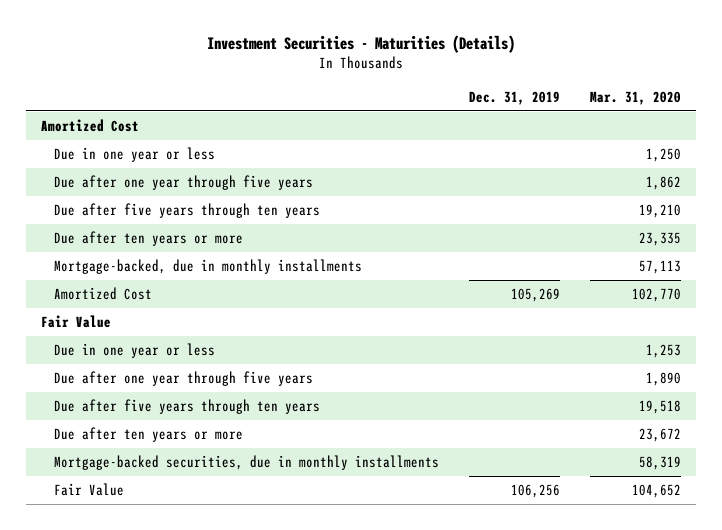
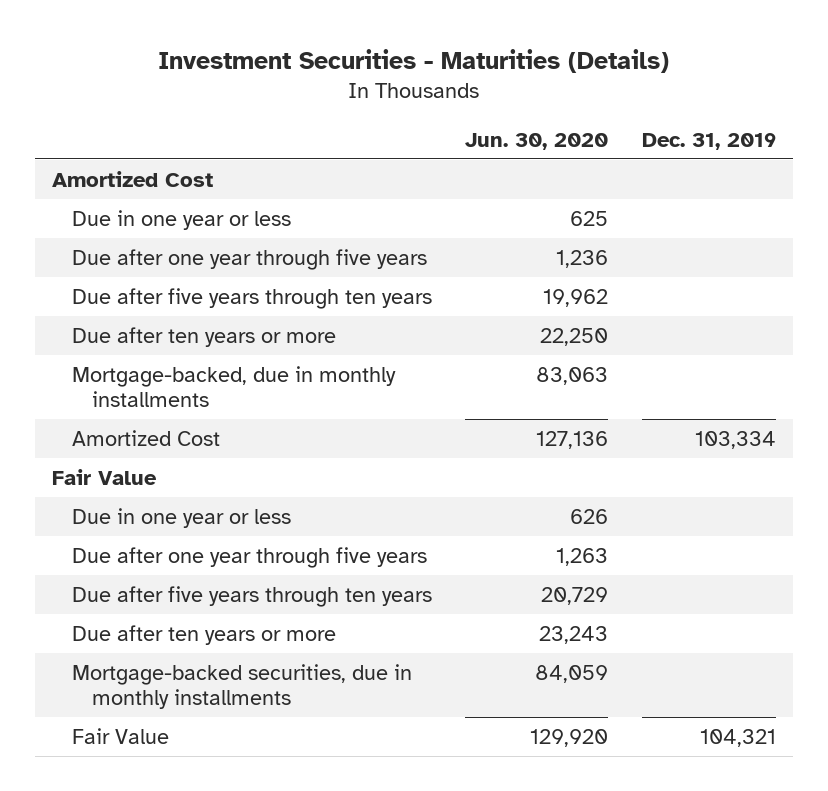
[589,90,681,105] Mar. 31, 2020 -> none
none -> [465,132,609,150] Jun. 30, 2020
[511,288,561,303] 105,269 -> [695,430,777,449] 103,334
[511,484,561,499] 106,256 -> [700,728,777,747] 104,321

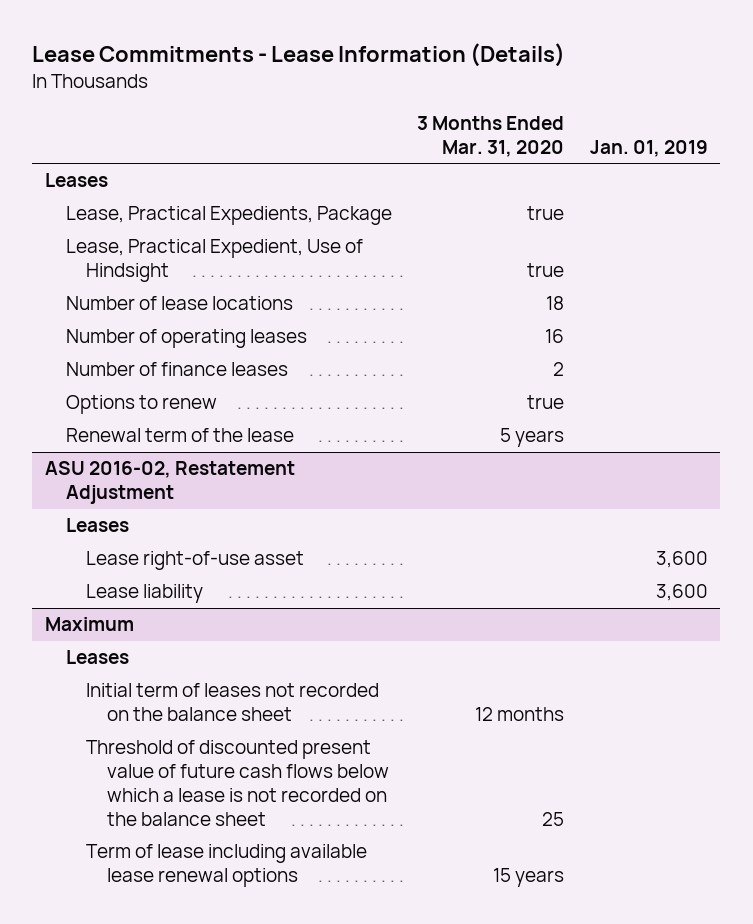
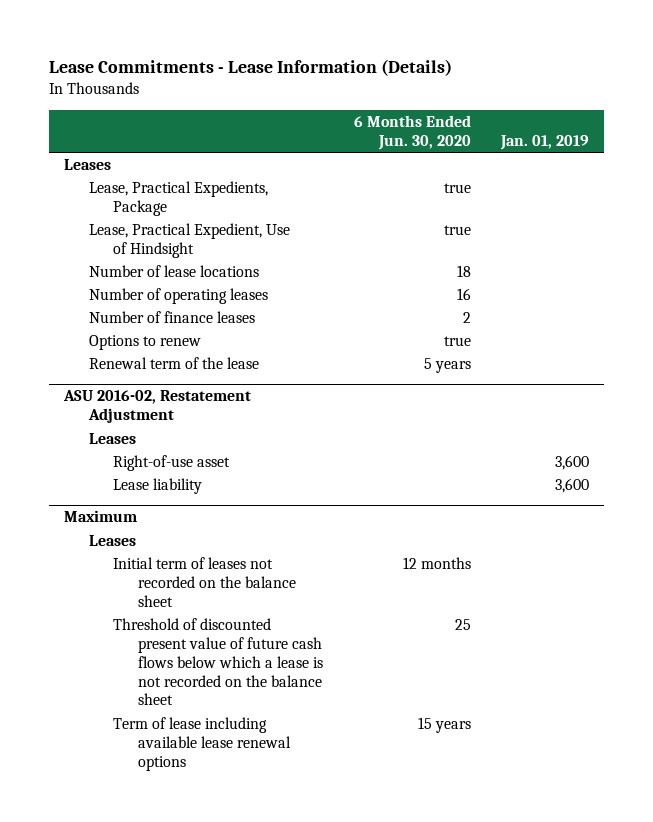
[417,116,565,157] 3 Months Ended Mar. 31, 2020 -> none
none -> [353,114,471,150] 6 Months Ended Jun. 30, 2020
[86,551,305,571] Lease right-of-use asset -> [113,454,231,471] Right-of-use asset

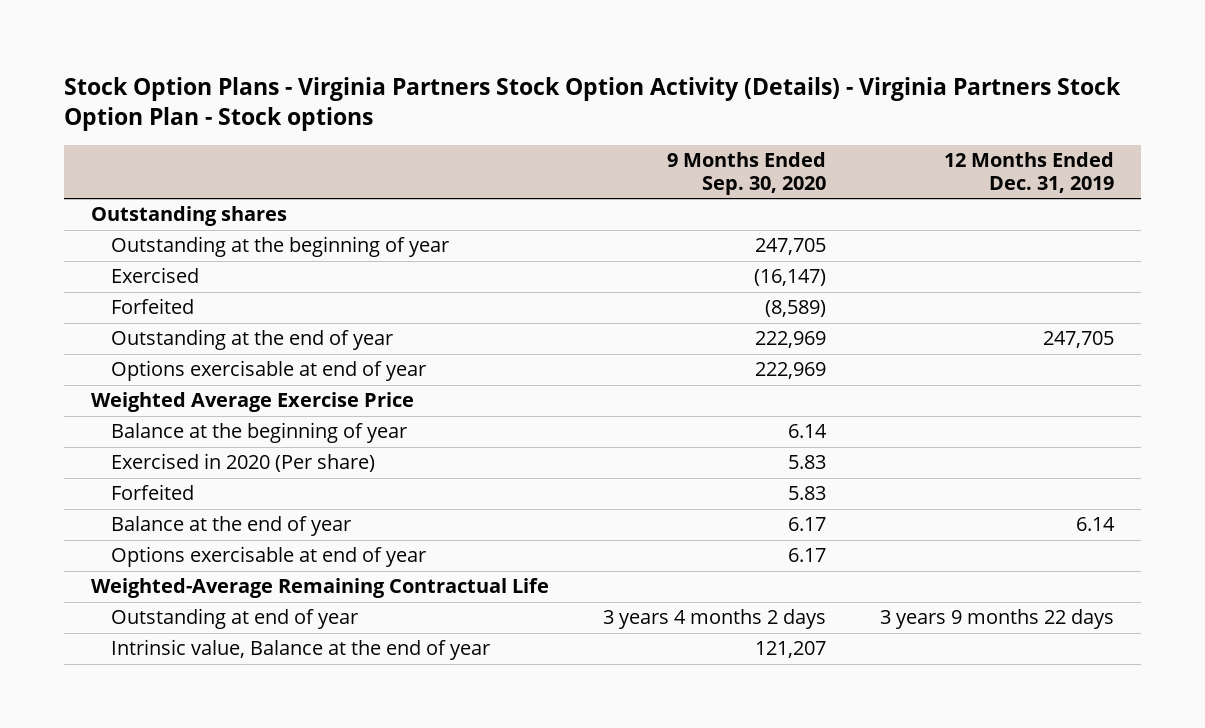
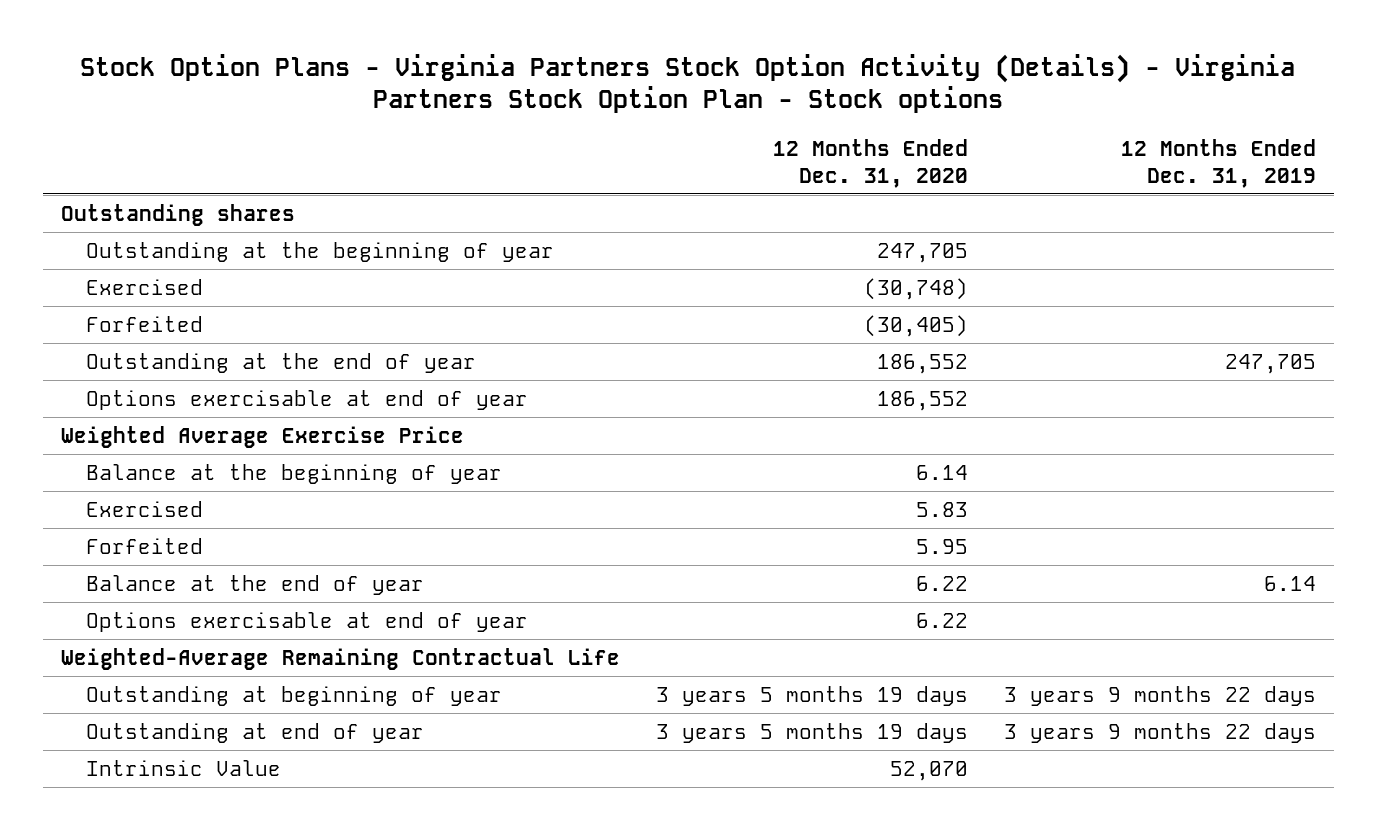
[667,151,827,195] 9 Months Ended Sep. 30, 2020 -> none
none -> [772,138,968,188] 12 Months Ended Dec. 31, 2020
[110,453,375,473] Exercised in 2020 (Per share) -> [86,500,204,517] Exercised
none -> [86,685,503,706] Outstanding at beginning of year
[110,639,490,661] Intrinsic value, Balance at the end of year -> [86,759,282,776] Intrinsic Value

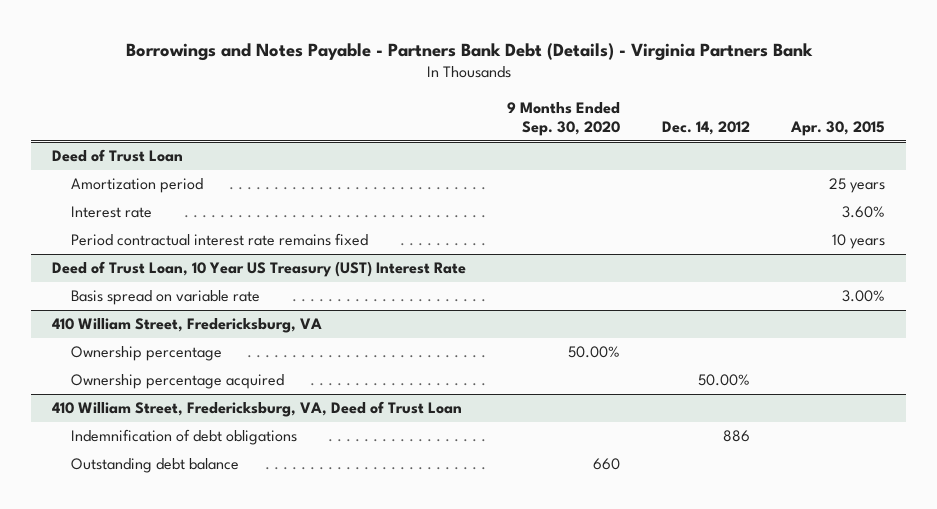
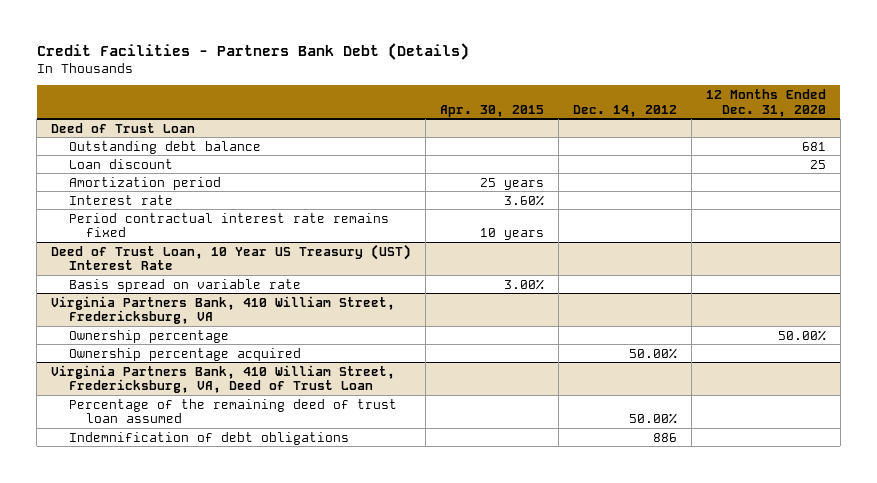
[125,42,813,61] Borrowings and Notes Payable - Partners Bank Debt (Details) - Virginia Partners Bank -> [36,43,469,61] Credit Facilities - Partners Bank Debt (Details)
[507,101,621,137] 9 Months Ended Sep. 30, 2020 -> none
none -> [705,88,826,117] 12 Months Ended Dec. 31, 2020
none -> [68,140,261,154] Outstanding debt balance
none -> [68,158,173,169] Loan discount
[51,318,322,334] 410 William Street, Fredericksburg, VA -> [51,295,396,325] Virginia Partners Bank, 410 William Street, Fredericksburg, VA
[51,401,462,418] 410 William Street, Fredericksburg, VA, Deed of Trust Loan -> [51,364,396,394] Virginia Partners Bank, 410 William Street, Fredericksburg, VA, Deed of Trust Loan
none -> [68,398,397,424] Percentage of the remaining deed of trust loan assumed
[70,458,239,474] Outstanding debt balance -> none

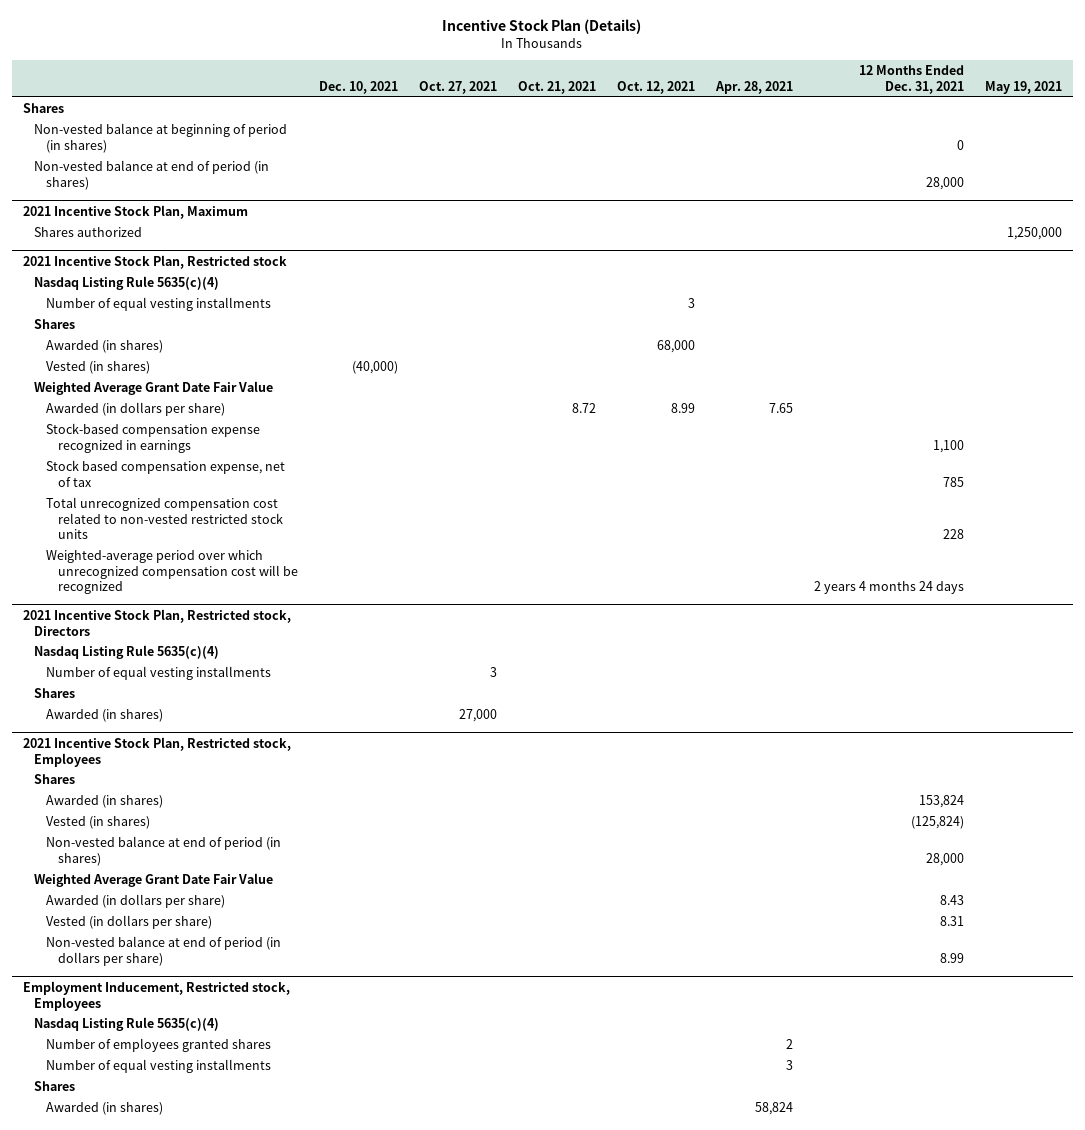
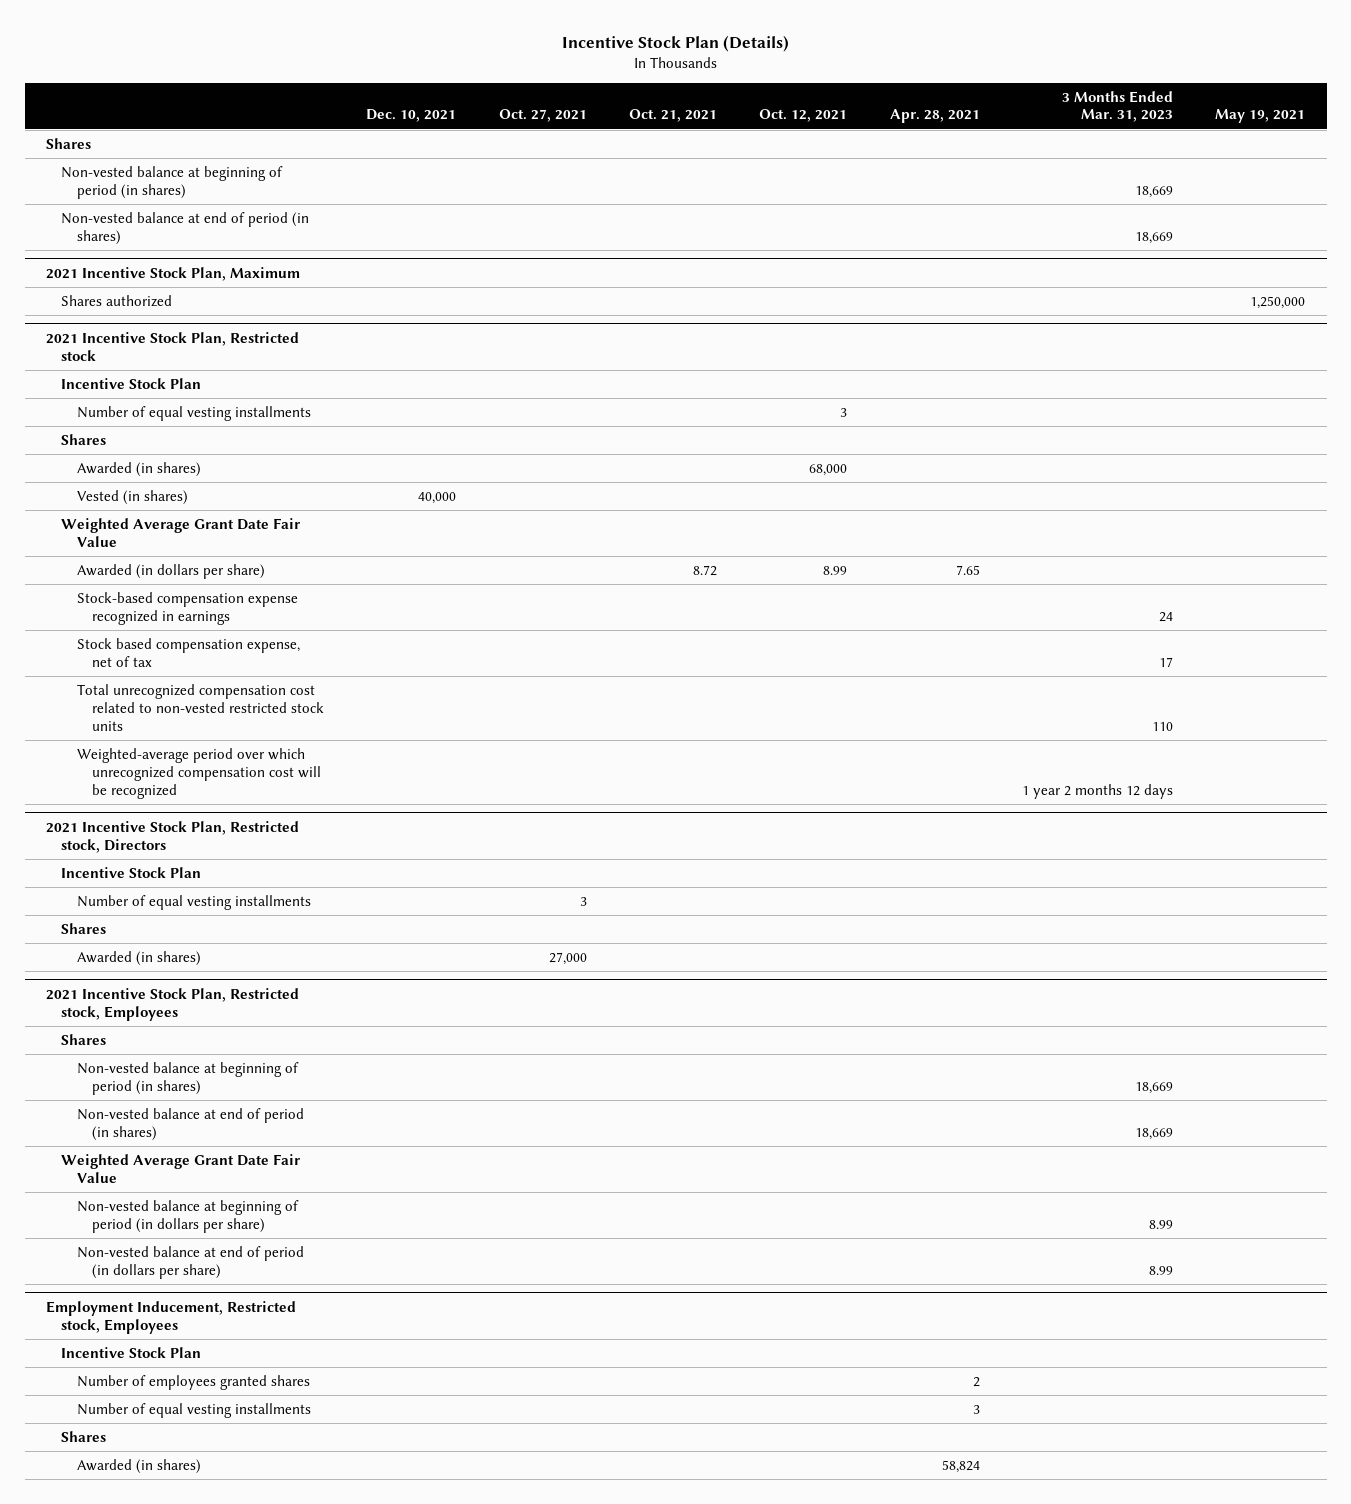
[859,65,965,94] 12 Months Ended Dec. 31, 2021 -> none
none -> [1062,90,1174,123] 3 Months Ended Mar. 31, 2023
[34,275,220,290] Nasdaq Listing Rule 5635(c)(4) -> [61,377,202,389] Incentive Stock Plan
[352,360,399,374] (40,000) -> [418,491,457,504] 40,000
[34,644,220,659] Nasdaq Listing Rule 5635(c)(4) -> [61,866,202,878] Incentive Stock Plan
[46,794,164,808] Awarded (in shares) -> none
[46,815,151,829] Vested (in shares) -> none
none -> [76,1061,299,1095] Non-vested balance at beginning of period (in shares)
[46,893,226,908] Awarded (in dollars per share) -> none
[46,914,213,929] Vested (in dollars per share) -> none
none -> [76,1199,299,1233] Non-vested balance at beginning of period (in dollars per share)
[34,1016,220,1031] Nasdaq Listing Rule 5635(c)(4) -> [61,1346,202,1358] Incentive Stock Plan

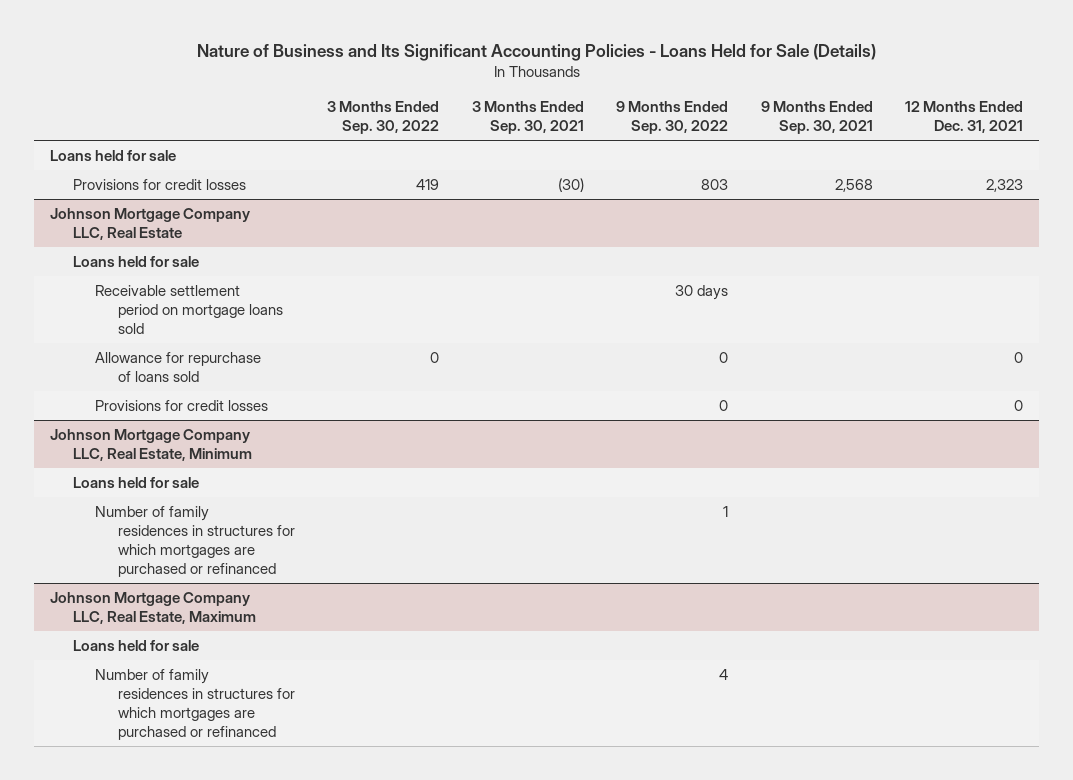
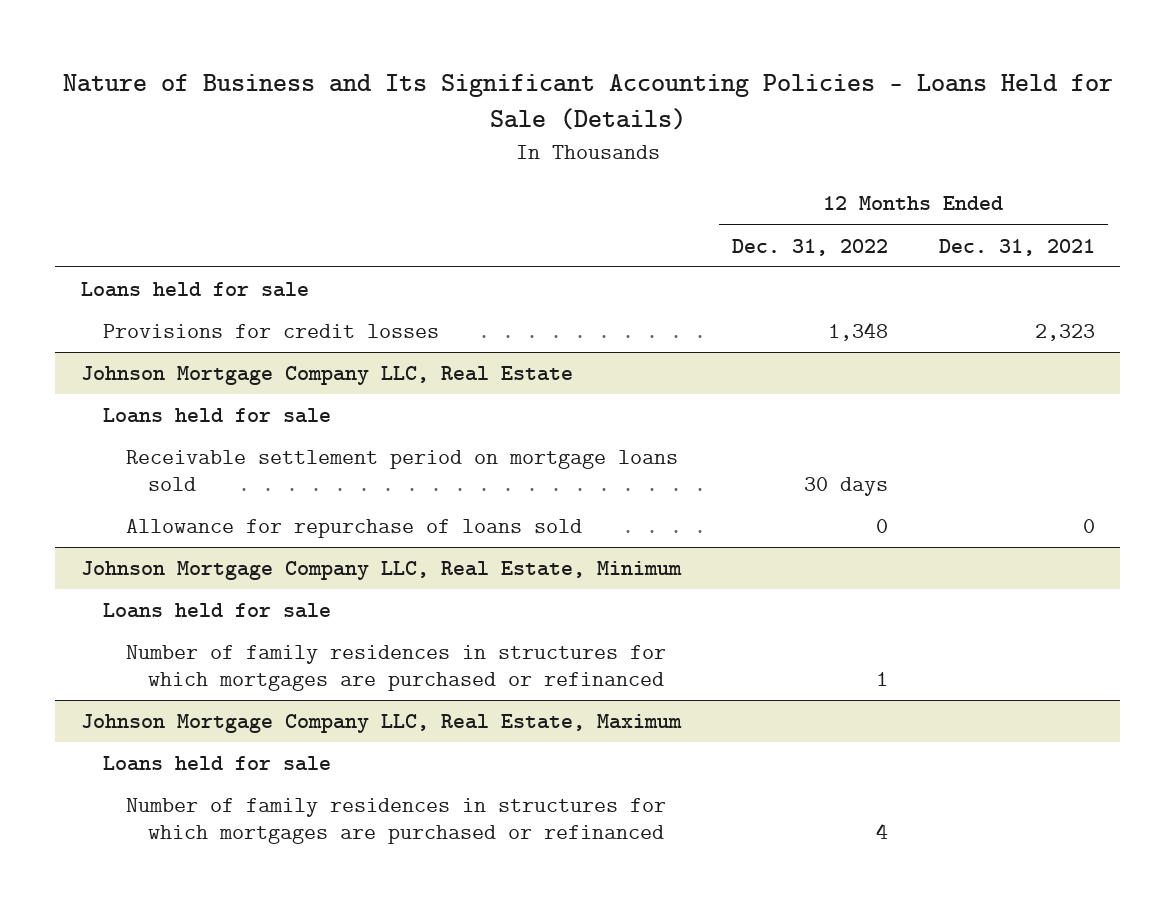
[327,101,440,135] 3 Months Ended Sep. 30, 2022 -> none
[471,101,584,135] 3 Months Ended Sep. 30, 2021 -> none
[616,101,729,135] 9 Months Ended Sep. 30, 2022 -> none
[760,101,873,135] 9 Months Ended Sep. 30, 2021 -> none
none -> [731,238,888,256] Dec. 31, 2022
[95,399,269,411] Provisions for credit losses -> none

